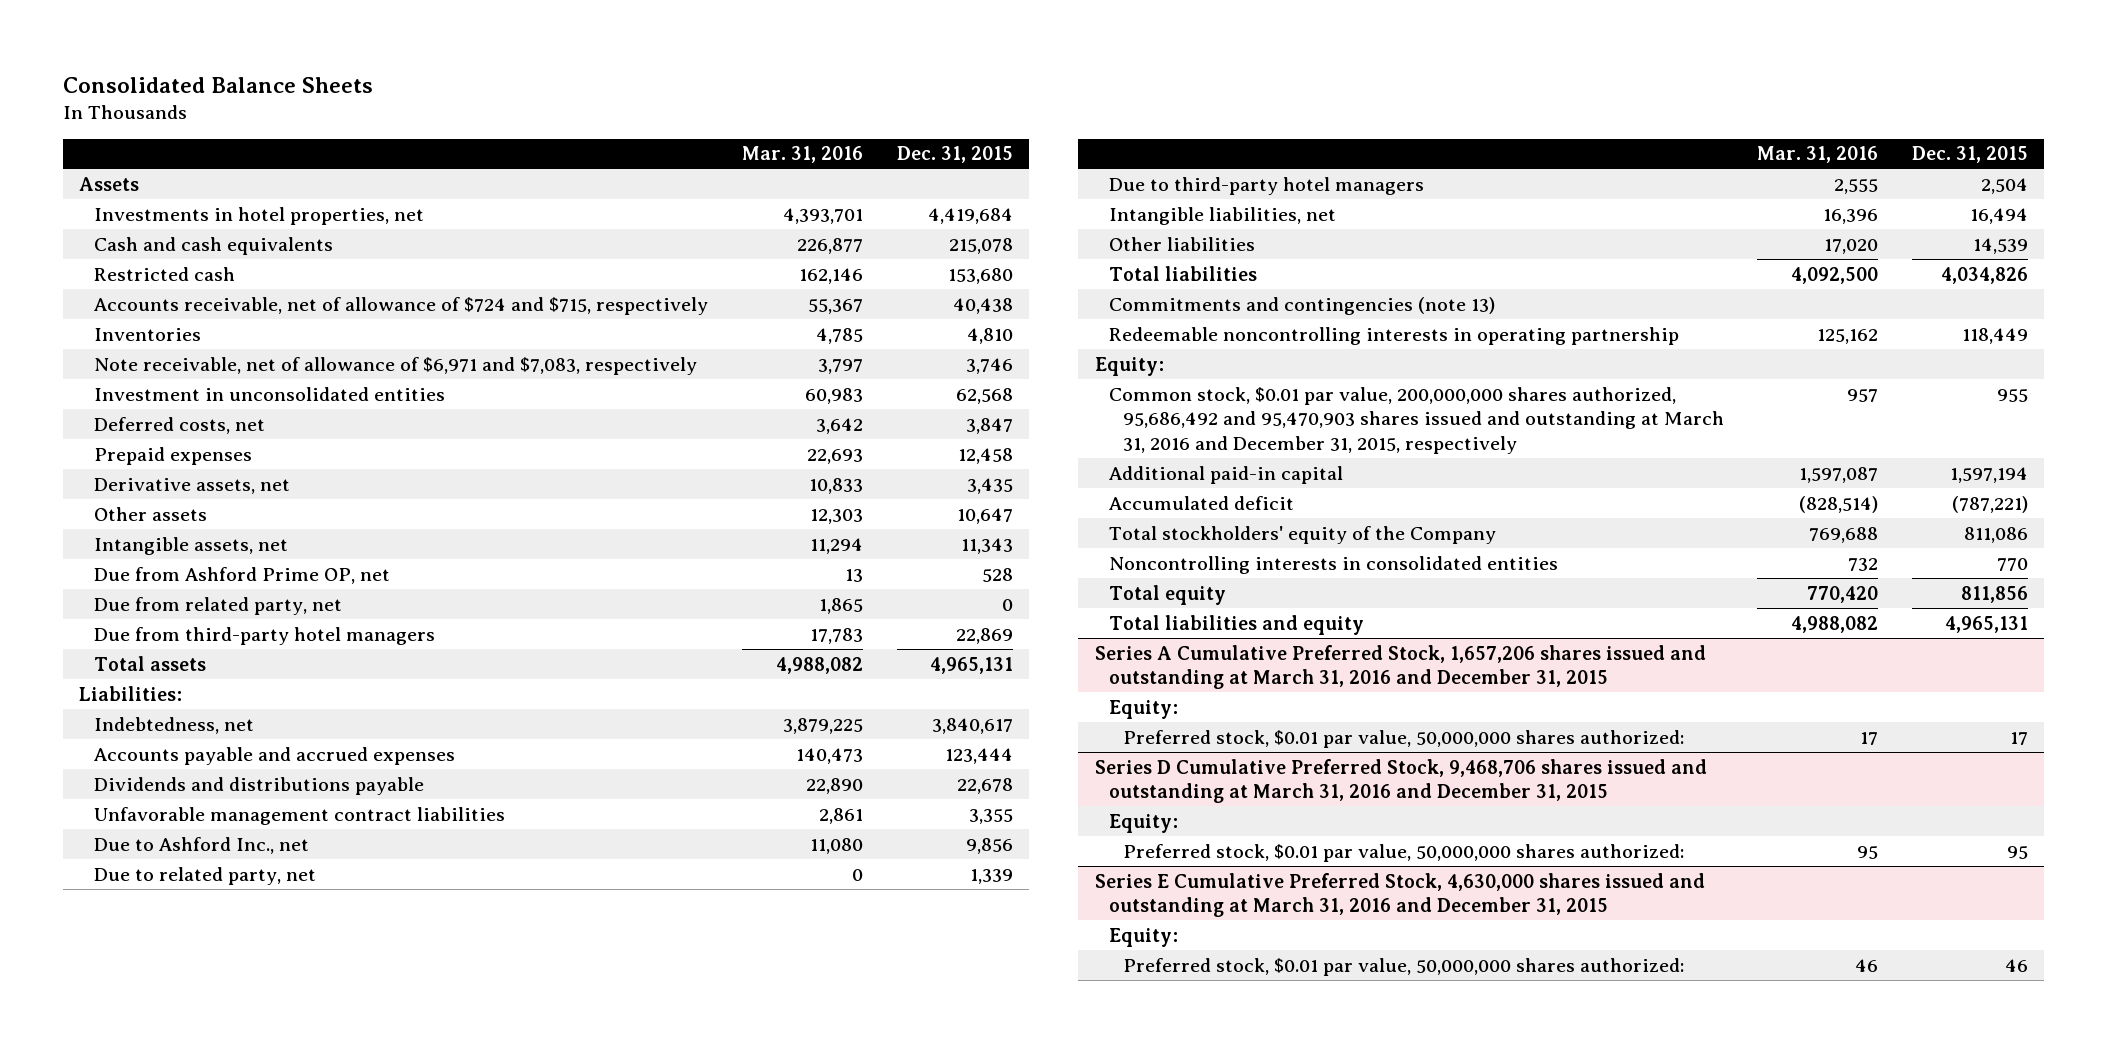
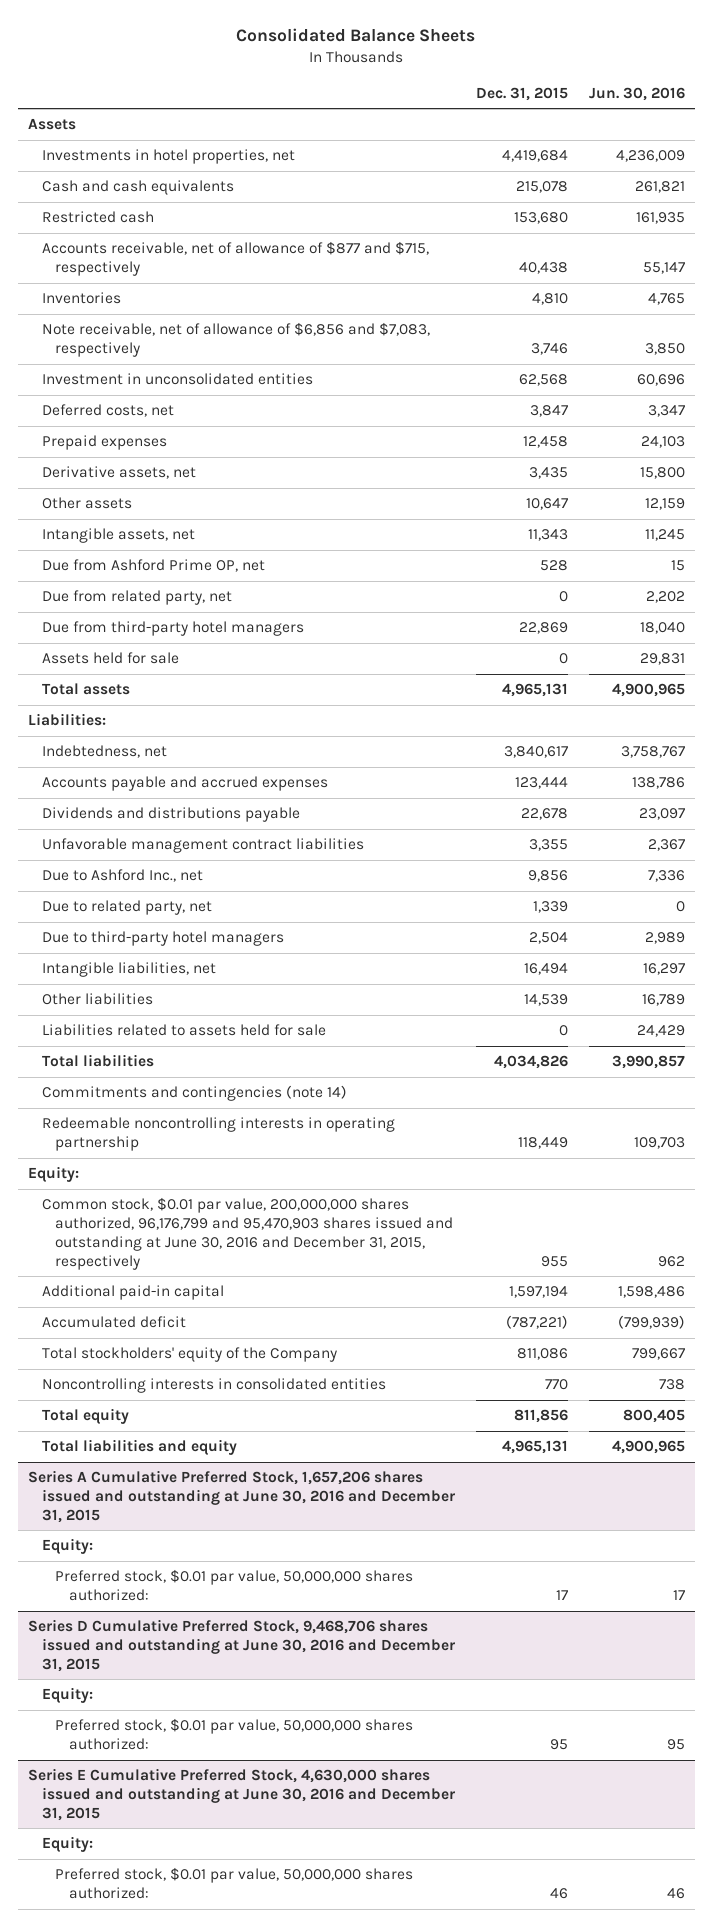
[742,146,864,164] Mar. 31, 2016 -> none
none -> [588,86,685,101] Jun. 30, 2016
[93,296,708,315] Accounts receivable, net of allowance of $724 and $715, respectively -> [41,241,429,277] Accounts receivable, net of allowance of $877 and $715, respectively
[93,356,697,375] Note receivable, net of allowance of $6,971 and $7,083, respectively -> [41,322,430,358] Note receivable, net of allowance of $6,856 and $7,083, respectively
none -> [41,652,179,665] Assets held for sale
none -> [41,1024,326,1037] Liabilities related to assets held for sale
[1108,296,1495,315] Commitments and contingencies (note 13) -> [41,1085,347,1102] Commitments and contingencies (note 14)
[1108,386,1725,455] Common stock, $0.01 par value, 200,000,000 shares authorized, 95,686,492 and 95,470,903 shares issued and outstanding at March 31, 2016 and December 31, 2015, respectively -> [41,1197,454,1270] Common stock, $0.01 par value, 200,000,000 shares authorized, 96,176,799 and 95,470,903 shares issued and outstanding at June 30, 2016 and December 31, 2015, respectively
[1094,644,1706,690] Series A Cumulative Preferred Stock, 1,657,206 shares issued and outstanding at March 31, 2016 and December 31, 2015 -> [28,1470,455,1523] Series A Cumulative Preferred Stock, 1,657,206 shares issued and outstanding at June 30, 2016 and December 31, 2015
[1094,758,1707,804] Series D Cumulative Preferred Stock, 9,468,706 shares issued and outstanding at March 31, 2016 and December 31, 2015 -> [28,1619,455,1672] Series D Cumulative Preferred Stock, 9,468,706 shares issued and outstanding at June 30, 2016 and December 31, 2015
[1094,872,1705,918] Series E Cumulative Preferred Stock, 4,630,000 shares issued and outstanding at March 31, 2016 and December 31, 2015 -> [28,1768,455,1821] Series E Cumulative Preferred Stock, 4,630,000 shares issued and outstanding at June 30, 2016 and December 31, 2015

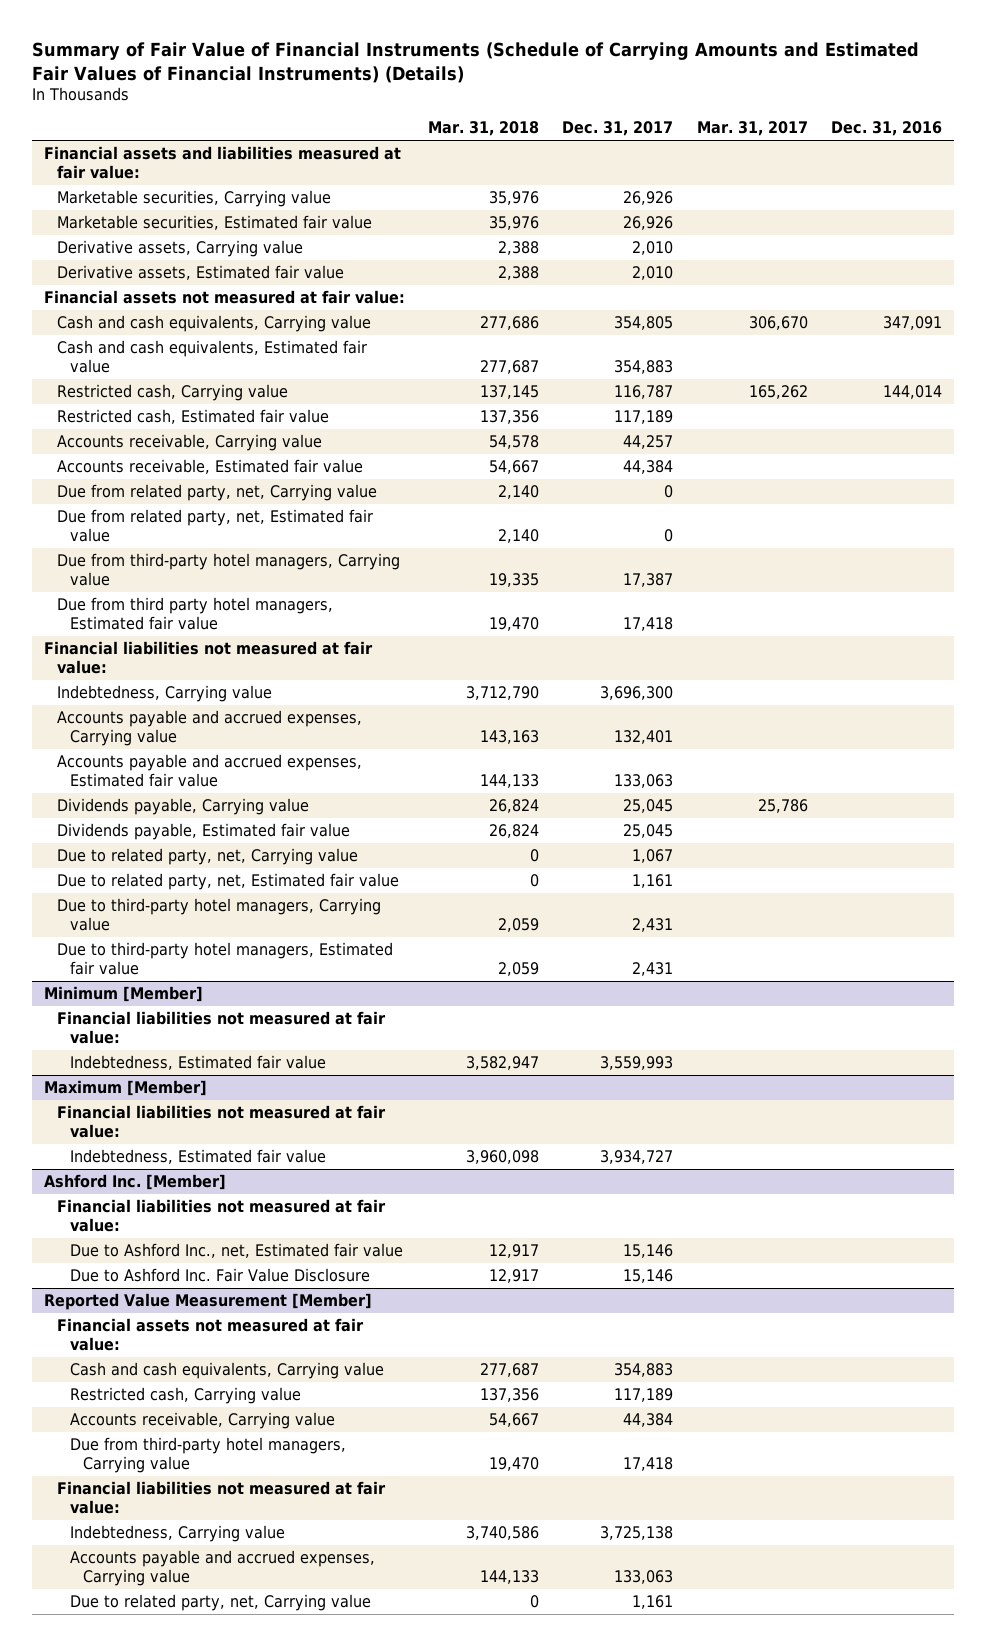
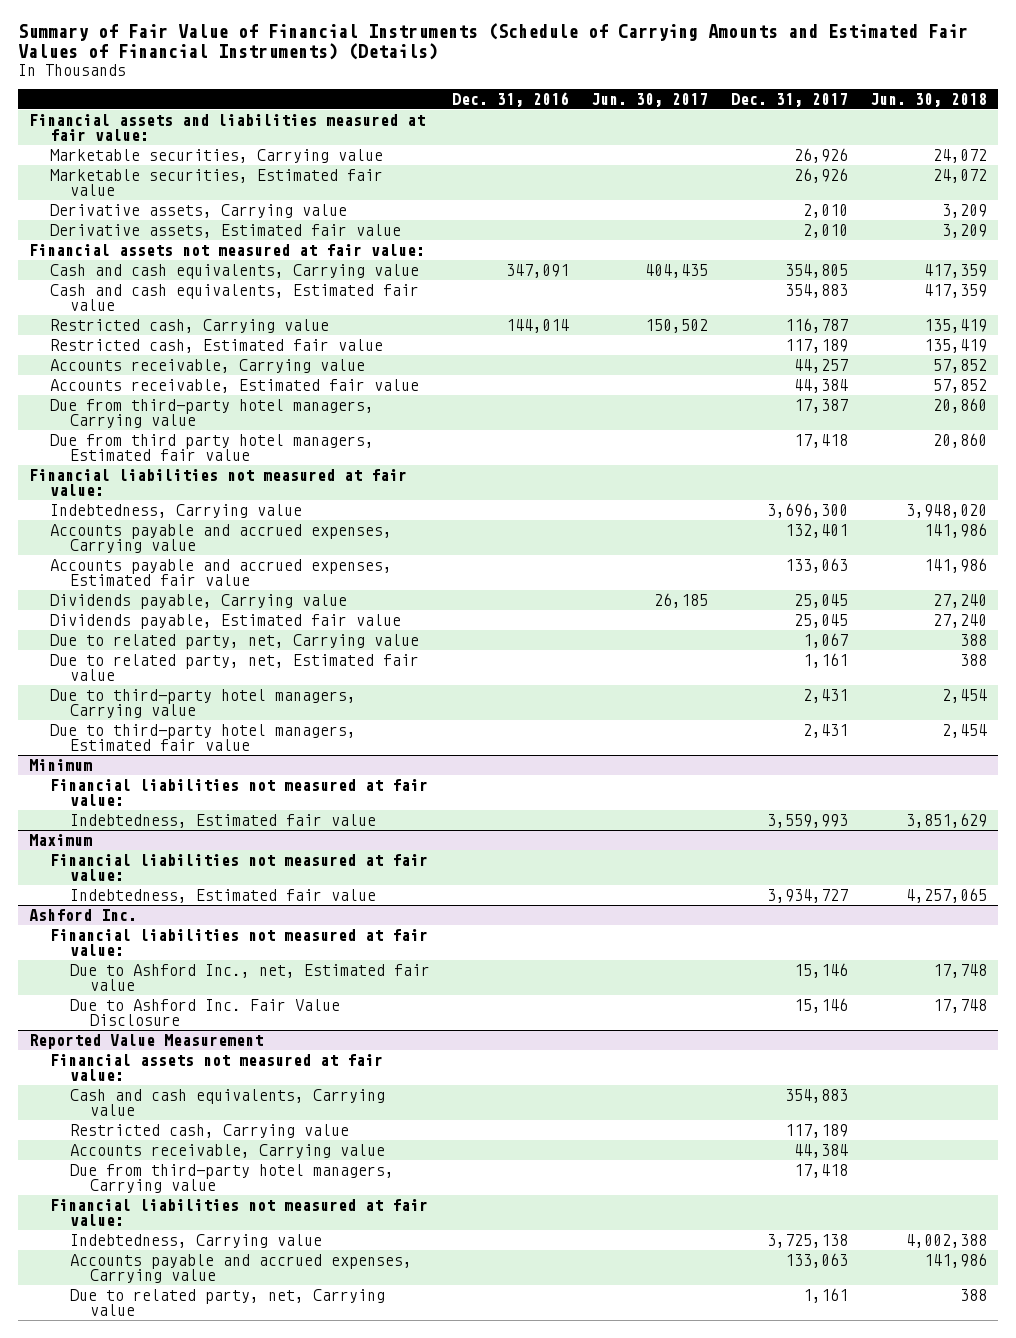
[428,121,540,137] Mar. 31, 2018 -> none
[696,121,808,137] Mar. 31, 2017 -> none
none -> [591,92,709,107] Jun. 30, 2017
none -> [869,92,987,107] Jun. 30, 2018
[56,483,377,501] Due from related party, net, Carrying value -> none
[56,508,373,543] Due from related party, net, Estimated fair value -> none
[43,985,203,1002] Minimum [Member] -> [29,758,93,771] Minimum
[43,1079,207,1096] Maximum [Member] -> [29,833,93,846] Maximum
[43,1173,226,1190] Ashford Inc. [Member] -> [29,908,138,921] Ashford Inc.
[43,1292,372,1310] Reported Value Measurement [Member] -> [29,1033,264,1049] Reported Value Measurement

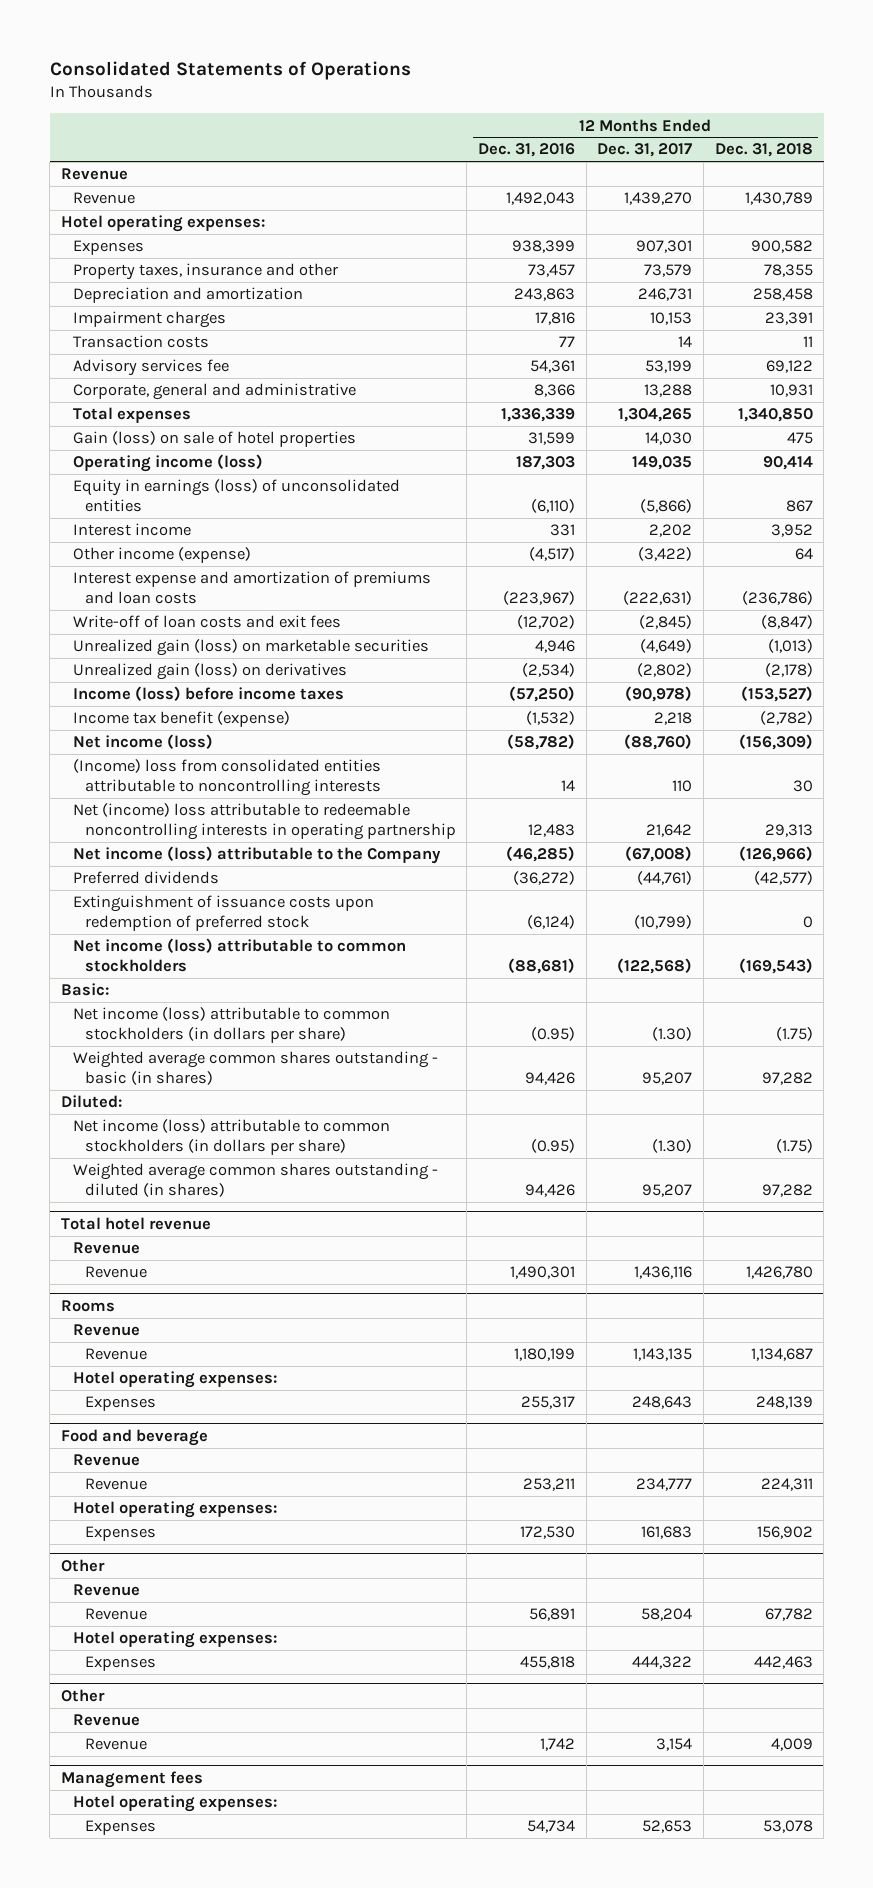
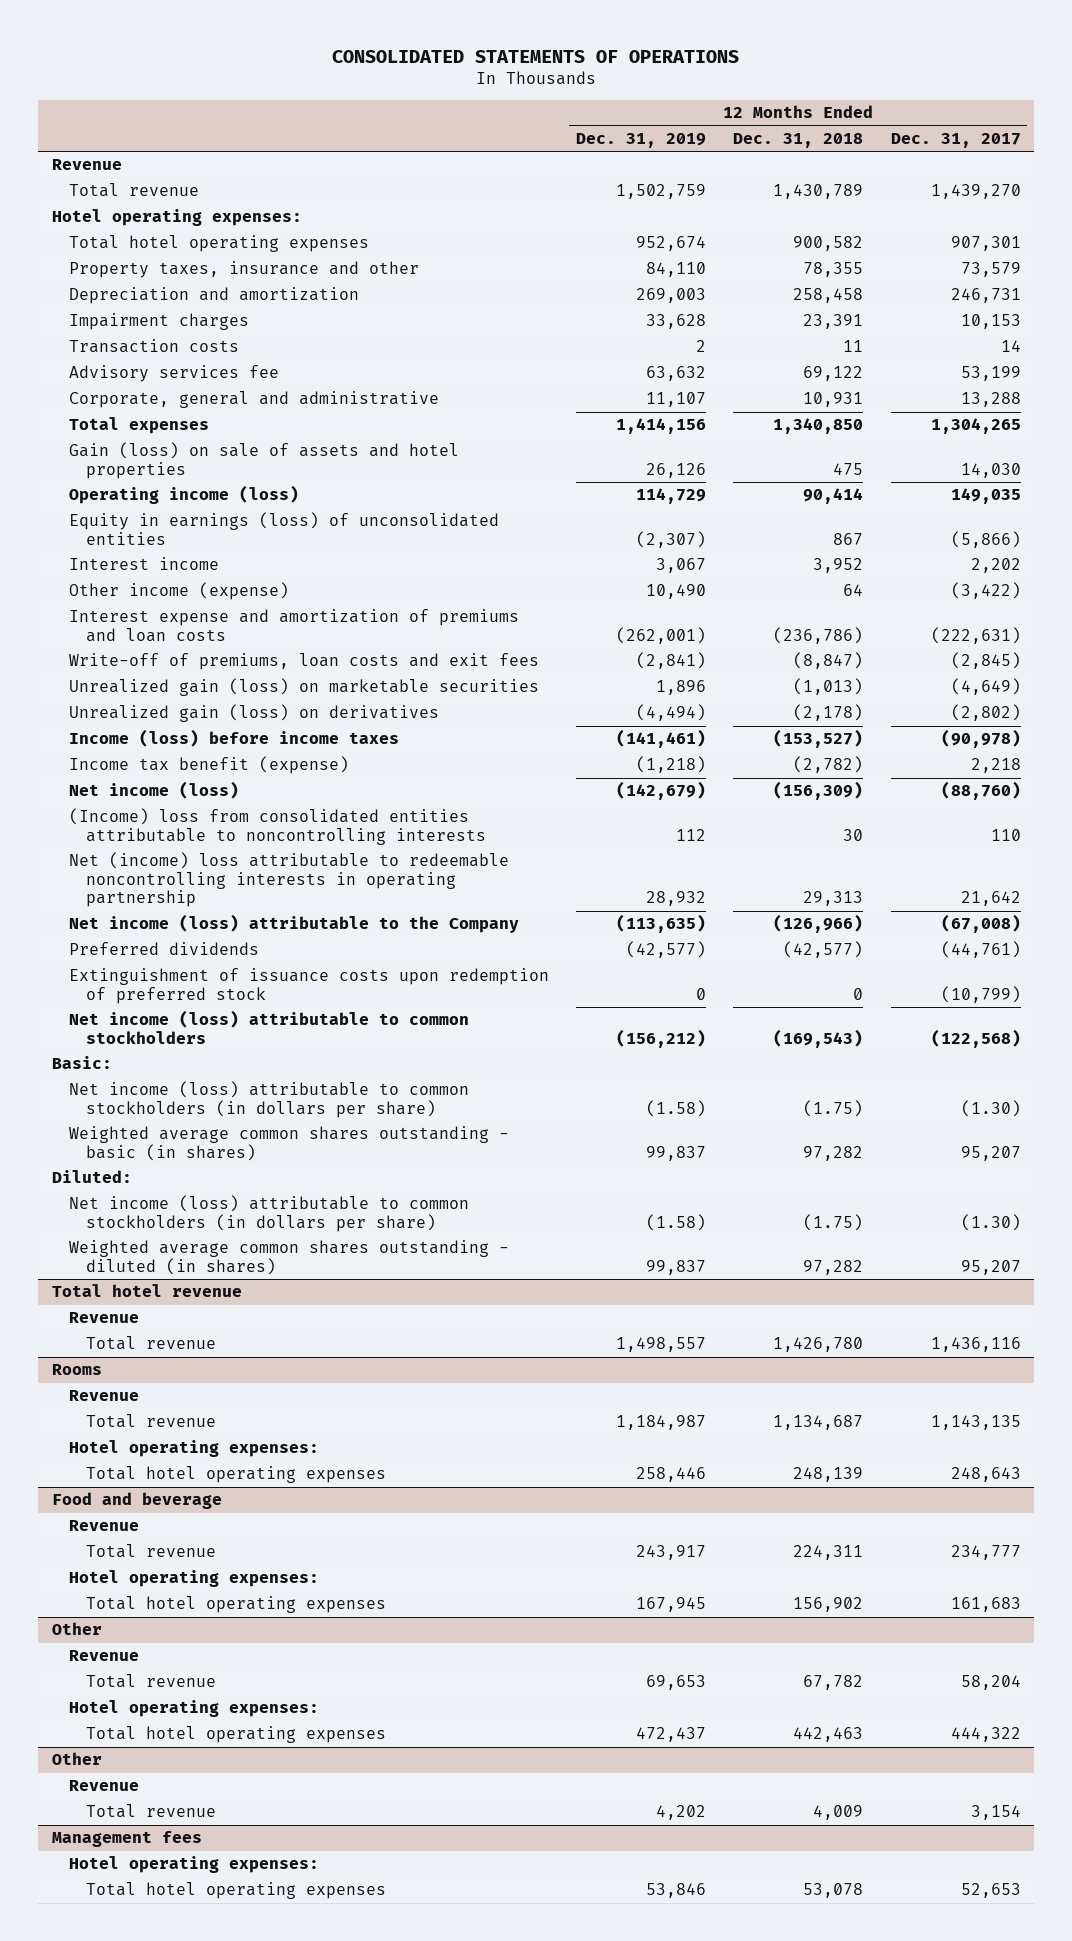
[49,61,411,81] Consolidated Statements of Operations -> [332,49,740,63] CONSOLIDATED STATEMENTS OF OPERATIONS
[478,143,576,158] Dec. 31, 2016 -> none
none -> [576,132,707,148] Dec. 31, 2019
[72,192,135,205] Revenue -> [69,183,200,198] Total revenue
[72,240,144,256] Expenses -> [69,235,370,253] Total hotel operating expenses
[72,431,356,448] Gain (loss) on sale of hotel properties -> [69,442,460,479] Gain (loss) on sale of assets and hotel properties
[72,615,341,629] Write-off of loan costs and exit fees -> [69,653,540,671] Write-off of premiums, loan costs and exit fees
[84,1266,147,1279] Revenue -> [86,1336,217,1351] Total revenue
[84,1348,147,1361] Revenue -> [86,1414,217,1429] Total revenue
[84,1396,156,1412] Expenses -> [86,1466,387,1484] Total hotel operating expenses
[84,1478,147,1491] Revenue -> [86,1544,217,1559] Total revenue
[84,1526,156,1542] Expenses -> [86,1596,387,1614] Total hotel operating expenses
[84,1608,147,1621] Revenue -> [86,1674,217,1689] Total revenue
[84,1656,156,1672] Expenses -> [86,1726,387,1744] Total hotel operating expenses
[84,1738,147,1751] Revenue -> [86,1804,217,1819] Total revenue
[84,1820,156,1836] Expenses -> [86,1882,387,1900] Total hotel operating expenses

